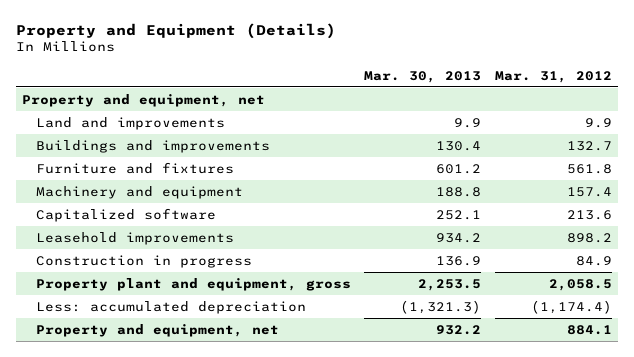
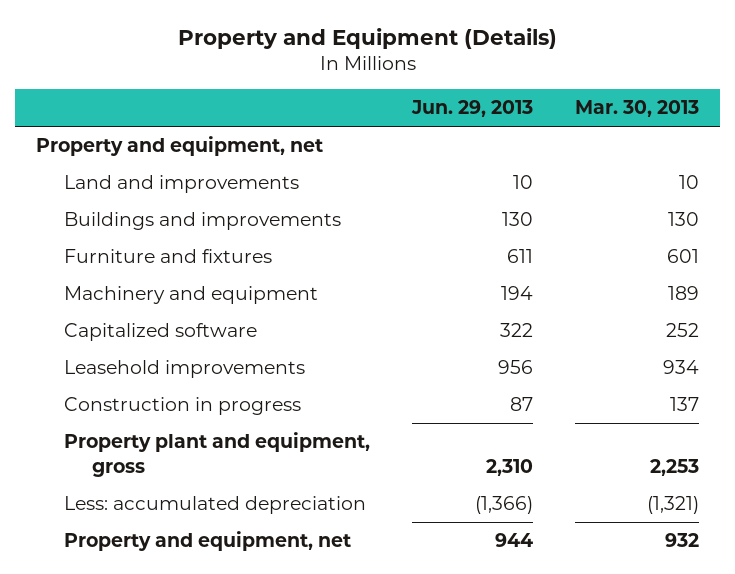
[494,70,612,83] Mar. 31, 2012 -> none
none -> [411,100,534,118] Jun. 29, 2013
[454,117,482,128] 9.9 -> [678,175,699,190] 10
[436,140,482,151] 130.4 -> [667,212,699,227] 130
[436,163,482,174] 601.2 -> [666,249,699,264] 601
[436,186,482,197] 188.8 -> [667,286,699,301] 189
[436,209,482,220] 252.1 -> [665,323,699,338] 252
[436,232,482,243] 934.2 -> [662,360,699,375] 934
[436,255,482,266] 136.9 -> [669,397,699,412] 137
[418,278,482,291] 2,253.5 -> [649,458,699,476] 2,253
[400,299,482,314] (1,321.3) -> [646,496,699,515] (1,321)
[436,324,482,335] 932.2 -> [664,533,699,548] 932

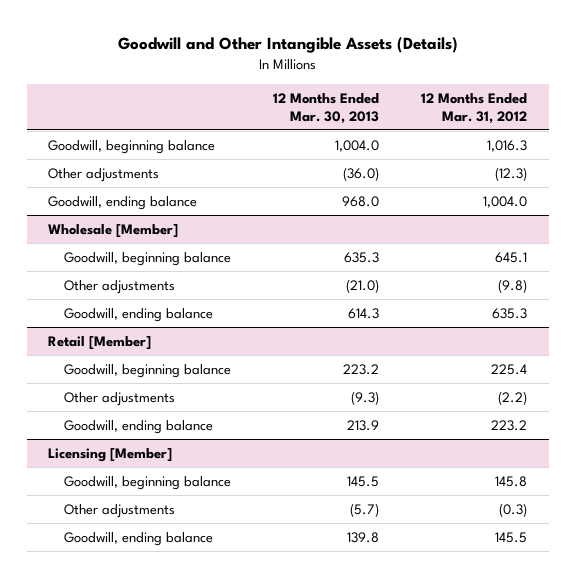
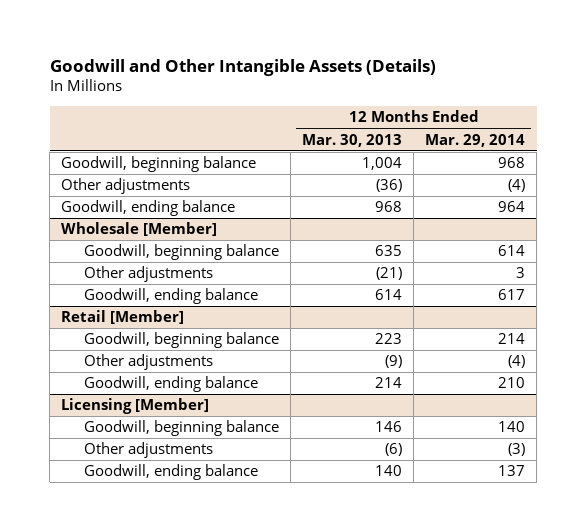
[421,92,528,124] 12 Months Ended Mar. 31, 2012 -> none
none -> [425,133,526,147] Mar. 29, 2014
[335,139,380,152] 1,004.0 -> [362,157,403,171] 1,004
[343,166,380,181] (36.0) -> [376,179,403,193] (36)
[342,195,380,207] 968.0 -> [375,201,403,213] 968
[344,251,380,263] 635.3 -> [375,245,403,257] 635
[346,278,380,293] (21.0) -> [376,267,403,281] (21)
[348,307,380,319] 614.3 -> [375,289,403,301] 614
[343,363,380,375] 223.2 -> [375,333,403,345] 223
[351,390,380,405] (9.3) -> [385,355,403,369] (9)
[347,419,380,431] 213.9 -> [375,377,403,389] 214
[347,475,380,487] 145.5 -> [375,421,403,433] 146
[350,502,380,517] (5.7) -> [385,443,403,457] (6)
[347,531,380,543] 139.8 -> [375,465,403,477] 140

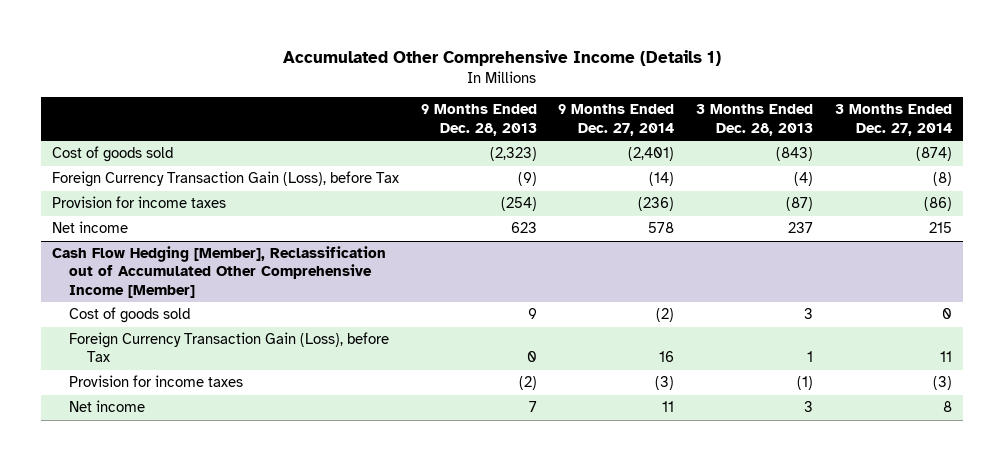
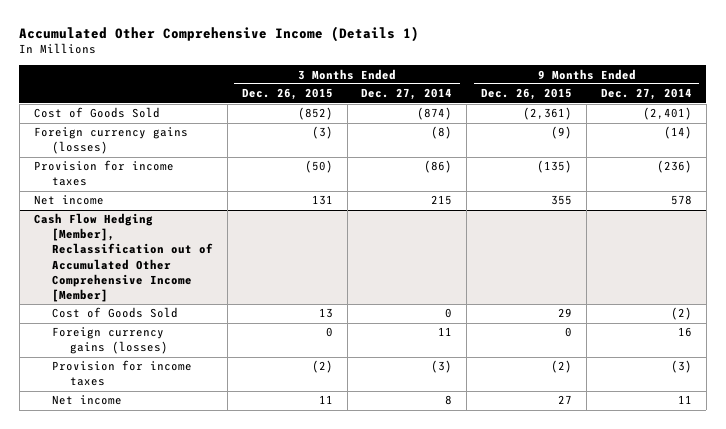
[420,104,537,136] 9 Months Ended Dec. 28, 2013 -> none
[696,104,814,136] 3 Months Ended Dec. 28, 2013 -> none
none -> [241,88,333,101] Dec. 26, 2015
none -> [481,88,573,101] Dec. 26, 2015
[51,146,173,163] Cost of goods sold -> [33,107,160,119] Cost of Goods Sold
[51,171,399,188] Foreign Currency Transaction Gain (Loss), before Tax -> [33,127,188,155] Foreign currency gains (losses)
[69,307,191,324] Cost of goods sold -> [51,307,178,319] Cost of Goods Sold
[69,332,390,363] Foreign Currency Transaction Gain (Loss), before Tax -> [51,327,168,355] Foreign currency gains (losses)

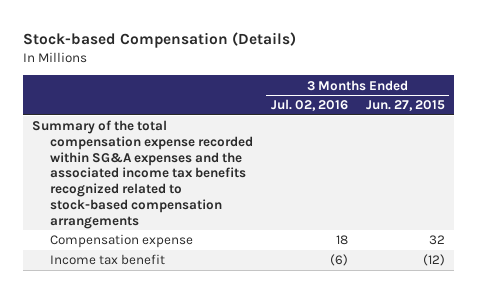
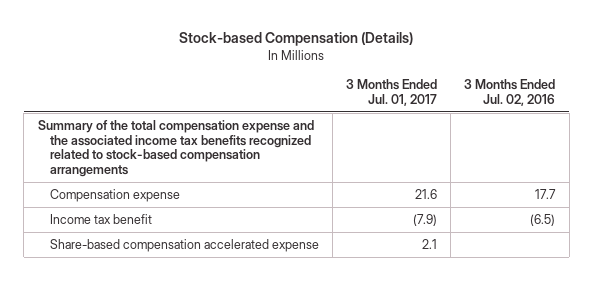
[365,100,445,112] Jun. 27, 2015 -> none
none -> [346,79,438,106] 3 Months Ended Jul. 01, 2017
[31,120,253,229] Summary of the total compensation expense recorded within SG&A expenses and the associated income tax benefits recognized related to stock-based compensation arrangements -> [37,119,314,178] Summary of the total compensation expense and the associated income tax benefits recognized related to stock-based compensation arrangements
[335,235,348,246] 18 -> [535,188,557,199] 17.7
[329,254,348,267] (6) -> [530,213,556,226] (6.5)
none -> [49,238,319,252] Share-based compensation accelerated expense

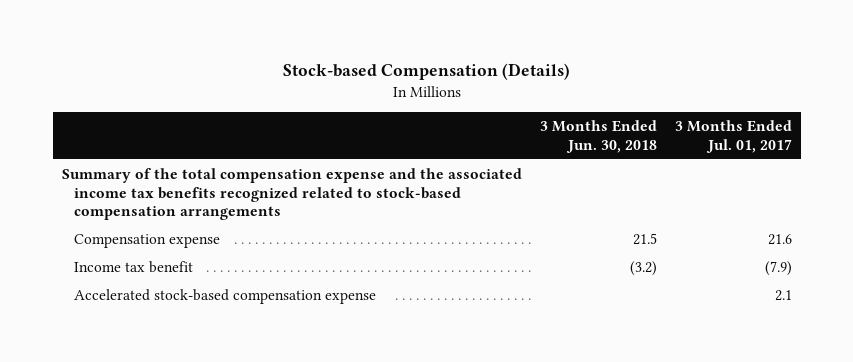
[464,79,556,106] 3 Months Ended Jul. 02, 2016 -> none
none -> [539,120,657,153] 3 Months Ended Jun. 30, 2018
[49,238,319,252] Share-based compensation accelerated expense -> [73,289,376,305] Accelerated stock-based compensation expense

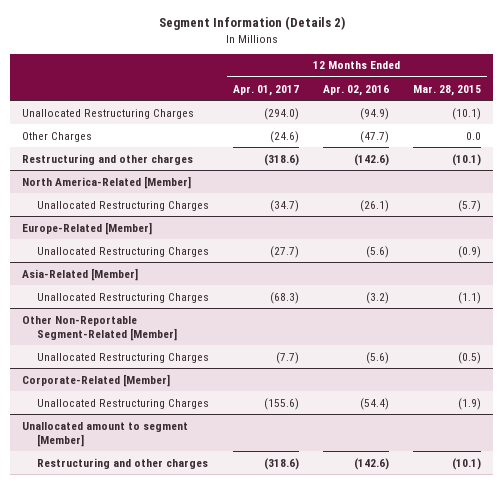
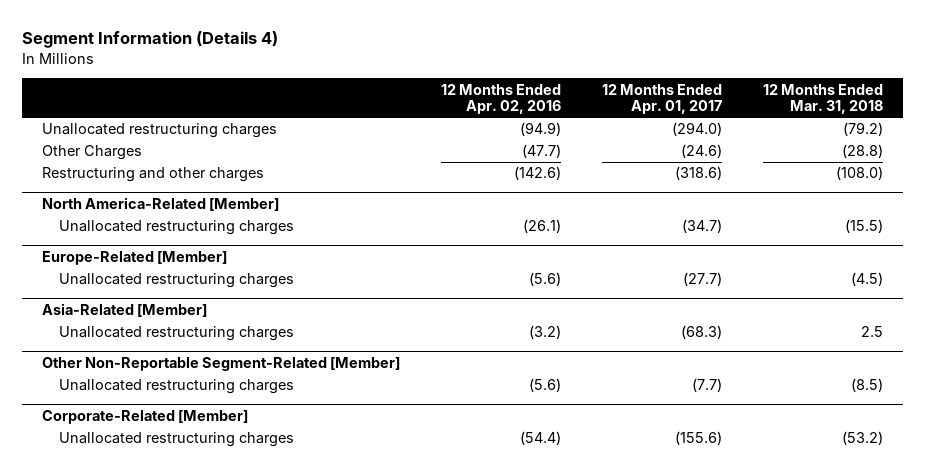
[158,16,345,31] Segment Information (Details 2) -> [21,31,278,49] Segment Information (Details 4)
[413,84,482,96] Mar. 28, 2015 -> none
none -> [762,83,883,115] 12 Months Ended Mar. 31, 2018
[21,108,194,119] Unallocated Restructuring Charges -> [42,123,278,139] Unallocated restructuring charges
[36,200,209,211] Unallocated Restructuring Charges -> [58,220,294,236] Unallocated restructuring charges
[36,246,209,257] Unallocated Restructuring Charges -> [58,273,294,289] Unallocated restructuring charges
[36,292,209,303] Unallocated Restructuring Charges -> [58,326,294,342] Unallocated restructuring charges
[36,352,209,363] Unallocated Restructuring Charges -> [58,379,294,395] Unallocated restructuring charges
[21,421,188,447] Unallocated amount to segment [Member] -> none
[36,457,208,469] Restructuring and other charges -> none
[36,398,209,409] Unallocated Restructuring Charges -> [58,432,294,448] Unallocated restructuring charges

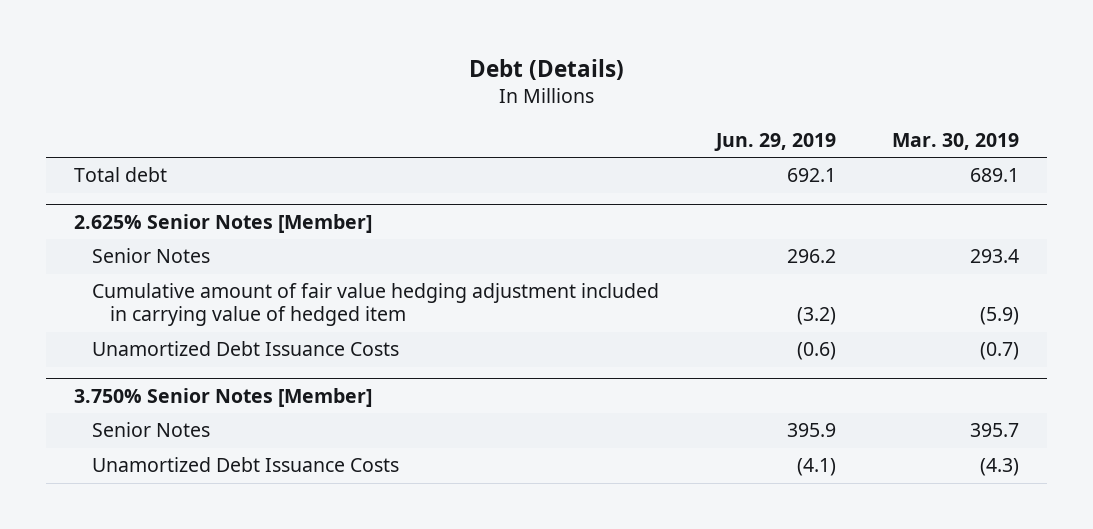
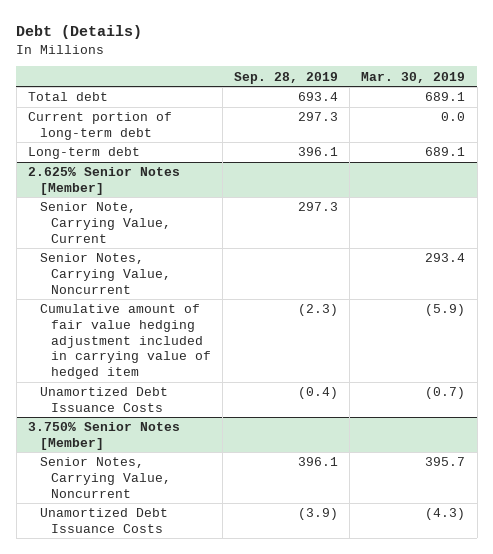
[713,132,836,151] Jun. 29, 2019 -> none
none -> [234,71,339,84] Sep. 28, 2019
none -> [27,112,172,140] Current portion of long-term debt
none -> [27,147,140,160] Long-term debt
none -> [39,202,172,243] Senior Note, Carrying Value, Current
[92,248,211,264] Senior Notes -> [39,253,172,294] Senior Notes, Carrying Value, Noncurrent
[92,422,211,438] Senior Notes -> [39,457,172,498] Senior Notes, Carrying Value, Noncurrent

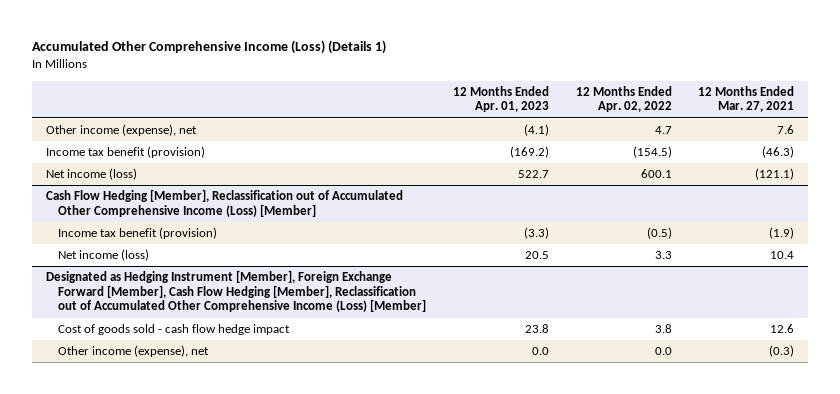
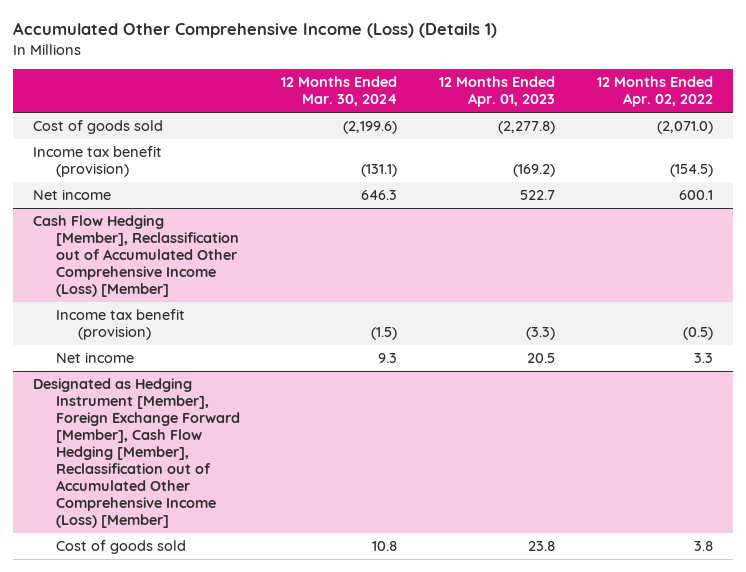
[698,85,795,113] 12 Months Ended Mar. 27, 2021 -> none
none -> [281,76,398,107] 12 Months Ended Mar. 30, 2024
[45,124,197,137] Other income (expense), net -> none
none -> [33,120,164,135] Cost of goods sold
[45,168,137,181] Net income (loss) -> [33,189,112,201] Net income
[58,249,150,262] Net income (loss) -> [55,352,134,364] Net income
[58,345,210,358] Other income (expense), net -> none
[58,324,291,336] Cost of goods sold - cash flow hedge impact -> [55,540,186,555] Cost of goods sold

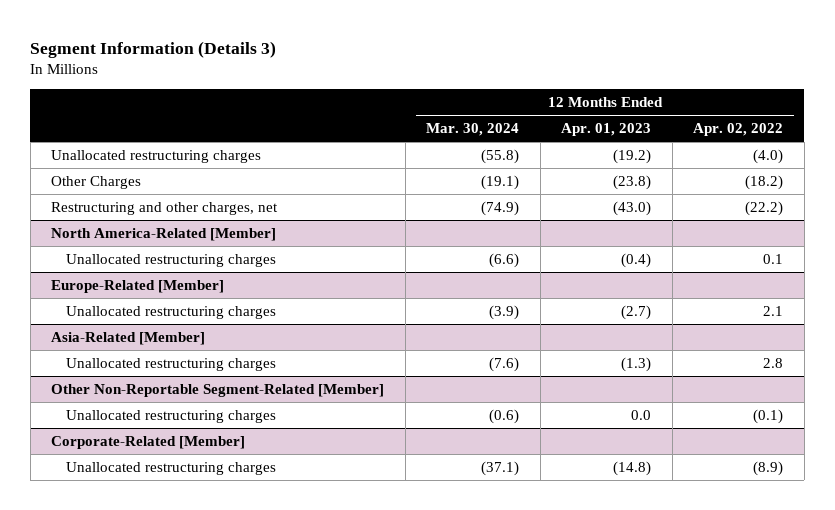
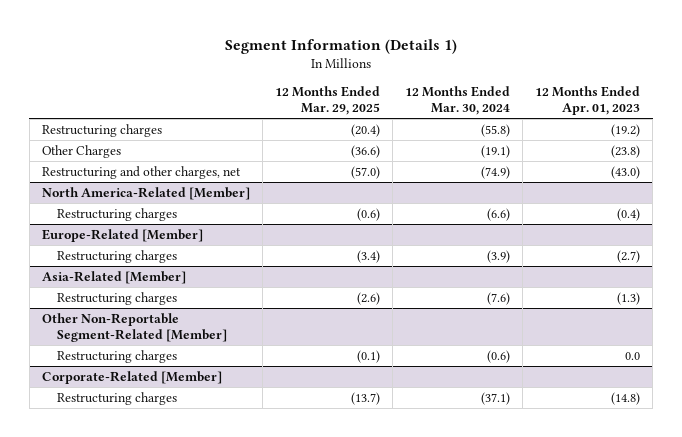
[30,40,277,58] Segment Information (Details 3) -> [225,39,458,55] Segment Information (Details 1)
[693,123,784,137] Apr. 02, 2022 -> none
none -> [275,86,381,116] 12 Months Ended Mar. 29, 2025
[51,149,262,163] Unallocated restructuring charges -> [42,124,163,138] Restructuring charges
[65,253,276,267] Unallocated restructuring charges -> [56,208,177,222] Restructuring charges
[65,305,276,319] Unallocated restructuring charges -> [56,250,177,264] Restructuring charges
[65,357,276,371] Unallocated restructuring charges -> [56,292,177,306] Restructuring charges
[65,409,276,423] Unallocated restructuring charges -> [56,350,177,364] Restructuring charges
[65,461,276,475] Unallocated restructuring charges -> [56,392,177,406] Restructuring charges

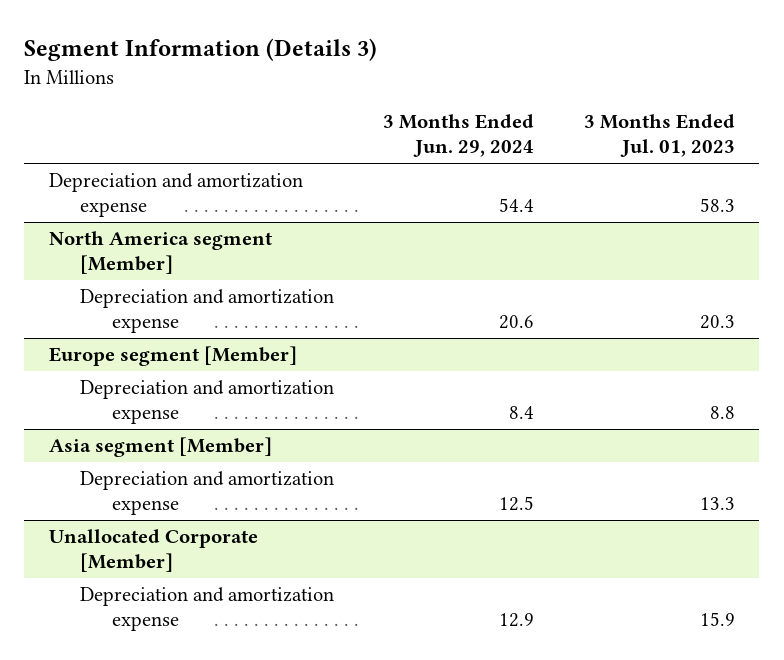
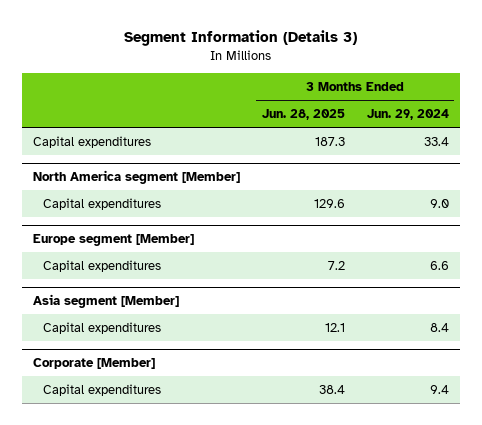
[583,114,735,158] 3 Months Ended Jul. 01, 2023 -> none
none -> [261,109,345,121] Jun. 28, 2025
[48,173,303,218] Depreciation and amortization expense -> none
none -> [32,135,151,148] Capital expenditures
[80,289,335,334] Depreciation and amortization expense -> none
none -> [42,197,161,210] Capital expenditures
[80,380,335,425] Depreciation and amortization expense -> none
none -> [42,259,161,272] Capital expenditures
[80,471,335,516] Depreciation and amortization expense -> none
[80,587,335,632] Depreciation and amortization expense -> none
none -> [42,321,161,334] Capital expenditures
[48,529,258,573] Unallocated Corporate [Member] -> [32,358,155,370] Corporate [Member]
none -> [42,383,161,396] Capital expenditures

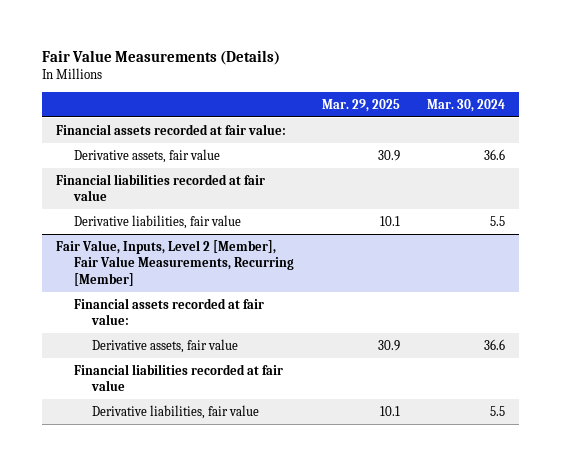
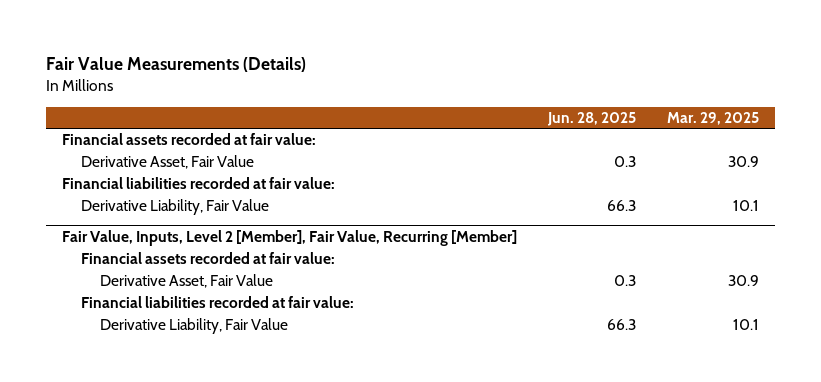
[427,98,506,112] Mar. 30, 2024 -> none
none -> [547,111,637,126] Jun. 28, 2025
[74,148,221,163] Derivative assets, fair value -> [81,155,255,170] Derivative Asset, Fair Value
[56,173,266,202] Financial liabilities recorded at fair value -> [61,177,335,190] Financial liabilities recorded at fair value:
[74,214,242,229] Derivative liabilities, fair value -> [81,199,270,216] Derivative Liability, Fair Value
[56,239,295,286] Fair Value, Inputs, Level 2 [Member], Fair Value Measurements, Recurring [Member] -> [61,230,517,247] Fair Value, Inputs, Level 2 [Member], Fair Value, Recurring [Member]
[92,338,239,353] Derivative assets, fair value -> [100,274,274,289] Derivative Asset, Fair Value
[74,363,284,392] Financial liabilities recorded at fair value -> [81,296,355,309] Financial liabilities recorded at fair value:
[92,404,260,419] Derivative liabilities, fair value -> [100,318,289,335] Derivative Liability, Fair Value

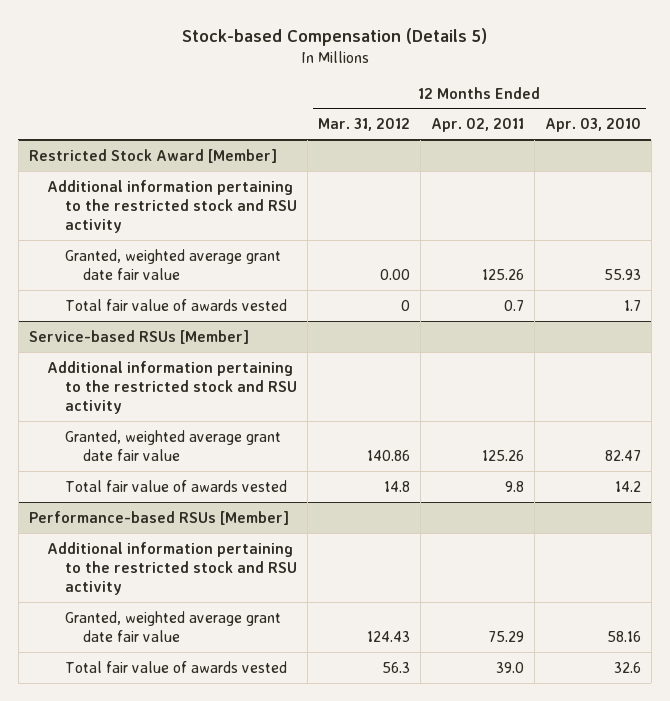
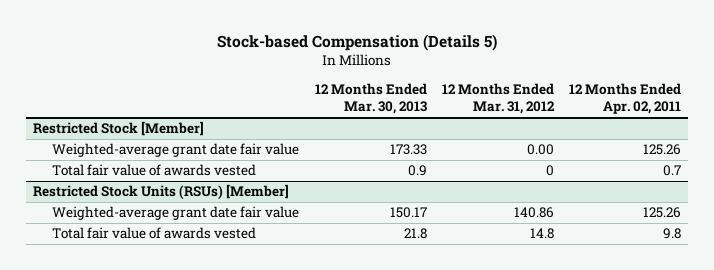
[544,118,641,133] Apr. 03, 2010 -> none
none -> [314,83,427,115] 12 Months Ended Mar. 30, 2013
[46,179,297,233] Additional information pertaining to the restricted stock and RSU activity -> none
[28,148,277,163] Restricted Stock Award [Member] -> [33,121,205,137] Restricted Stock [Member]
[64,248,281,280] Granted, weighted average grant date fair value -> [52,143,300,158] Weighted-average grant date fair value
[28,329,249,344] Service-based RSUs [Member] -> none
[46,360,297,414] Additional information pertaining to the restricted stock and RSU activity -> none
none -> [33,184,290,200] Restricted Stock Units (RSUs) [Member]
[64,429,281,461] Granted, weighted average grant date fair value -> [52,206,300,221] Weighted-average grant date fair value
[28,510,289,525] Performance-based RSUs [Member] -> none
[46,541,297,595] Additional information pertaining to the restricted stock and RSU activity -> none
[64,610,281,642] Granted, weighted average grant date fair value -> none
[64,660,287,673] Total fair value of awards vested -> none

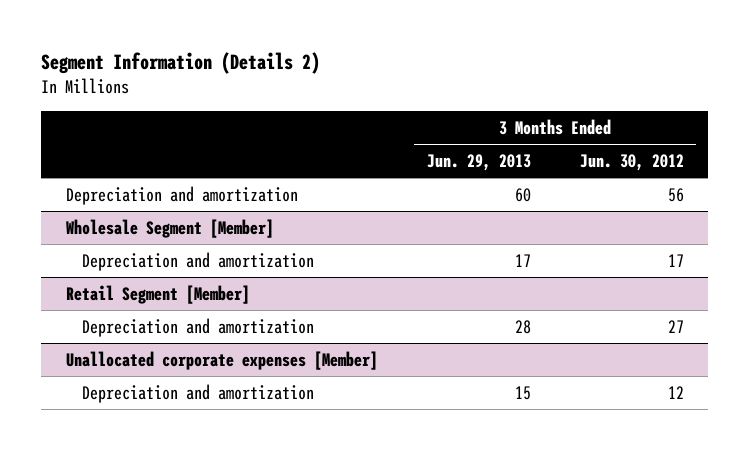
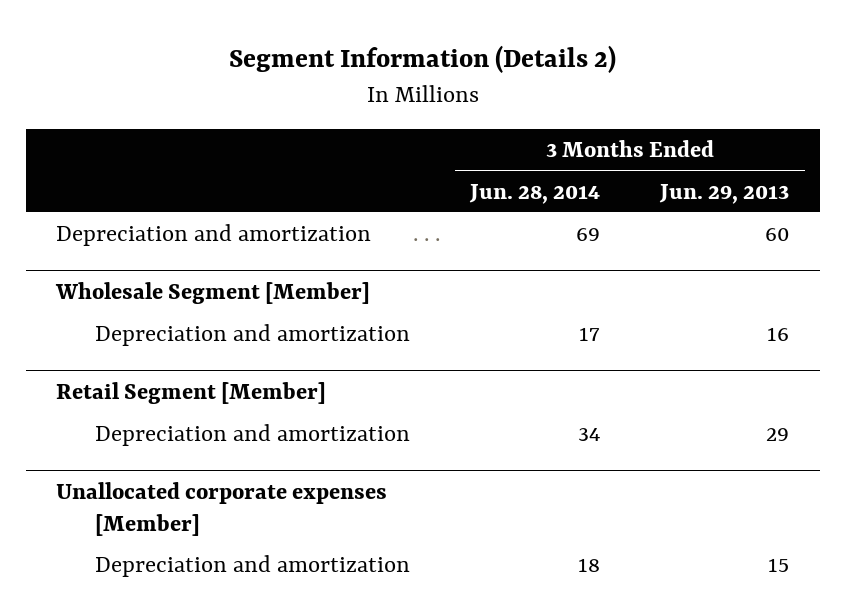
[579,154,684,172] Jun. 30, 2012 -> none
none -> [469,183,601,204] Jun. 28, 2014
[514,253,531,267] 17 -> [767,327,790,342] 16
[514,319,531,334] 28 -> [766,428,790,442] 29

